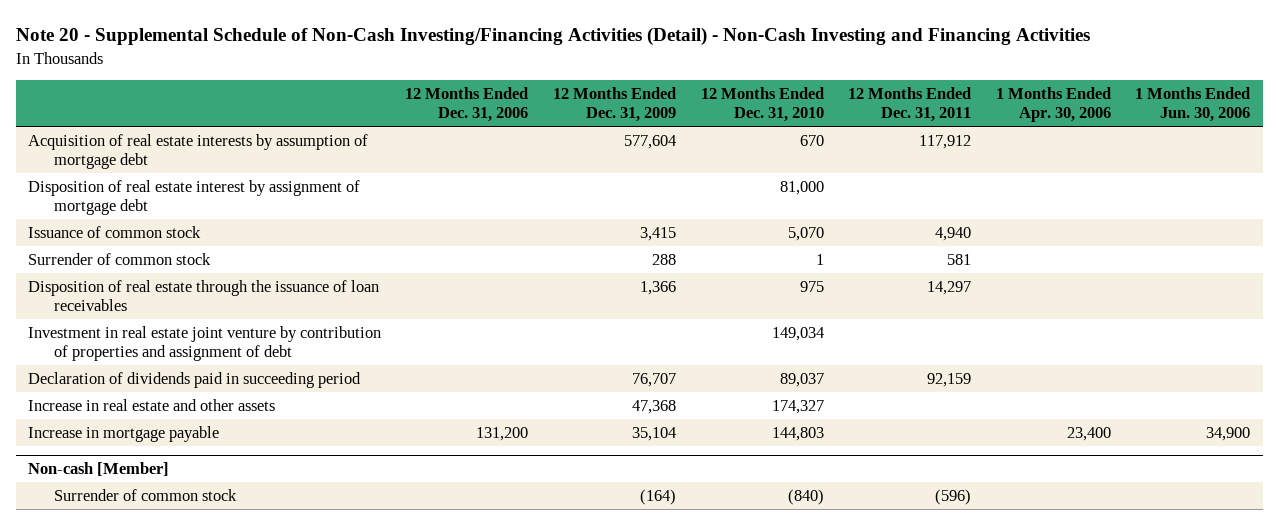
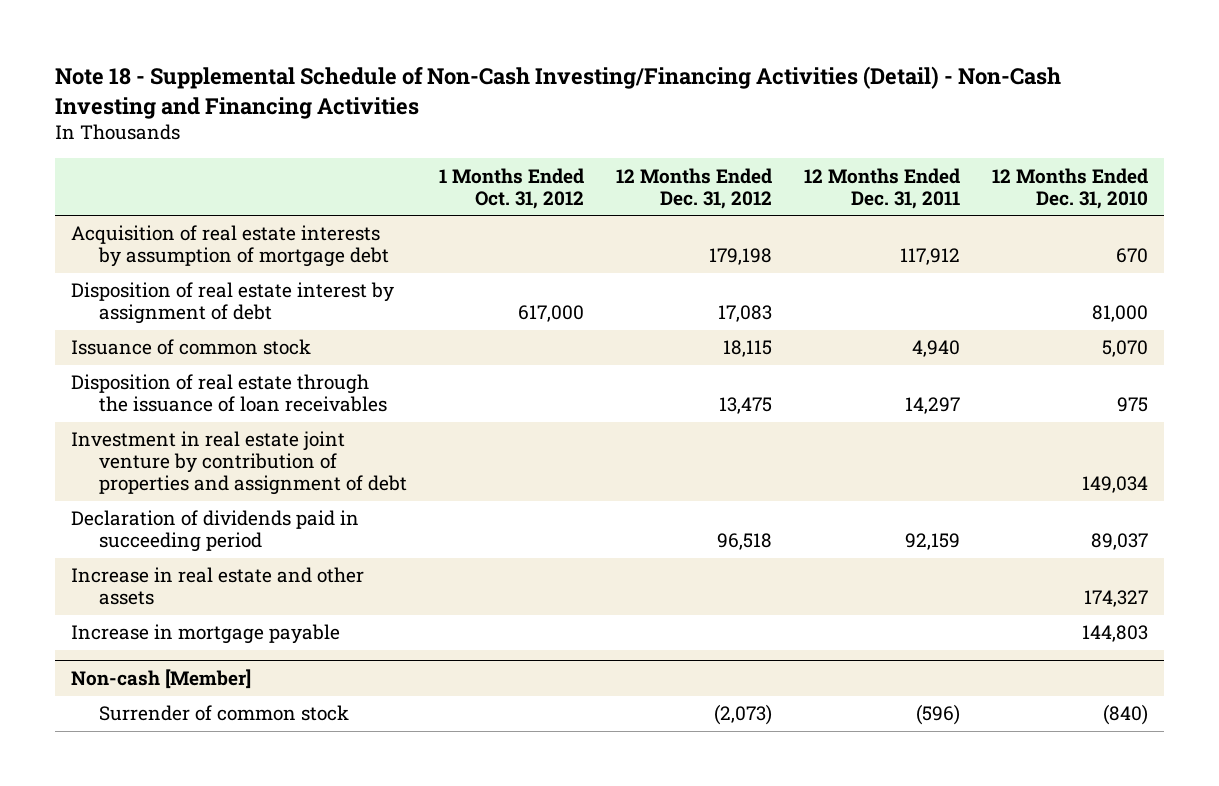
[15,27,1090,47] Note 20 - Supplemental Schedule of Non-Cash Investing/Financing Activities (Detail) - Non-Cash Investing and Financing Activities -> [54,66,1061,119] Note 18 - Supplemental Schedule of Non-Cash Investing/Financing Activities (Detail) - Non-Cash Investing and Financing Activities
[405,86,529,123] 12 Months Ended Dec. 31, 2006 -> none
[552,86,676,123] 12 Months Ended Dec. 31, 2009 -> none
[995,86,1111,123] 1 Months Ended Apr. 30, 2006 -> none
[1135,86,1251,123] 1 Months Ended Jun. 30, 2006 -> none
none -> [438,167,584,209] 1 Months Ended Oct. 31, 2012
none -> [616,167,773,209] 12 Months Ended Dec. 31, 2012
[27,179,360,216] Disposition of real estate interest by assignment of mortgage debt -> [70,282,394,325] Disposition of real estate interest by assignment of debt
[27,252,211,265] Surrender of common stock -> none

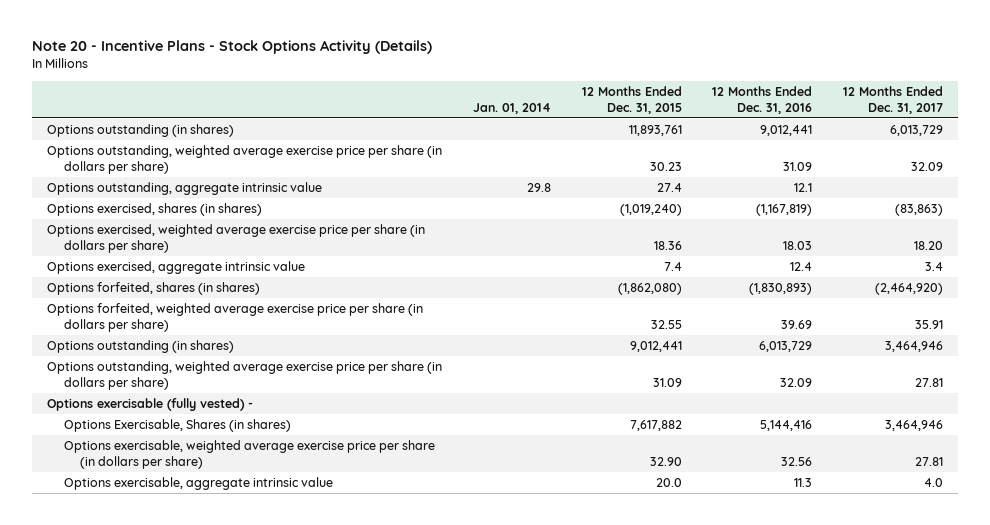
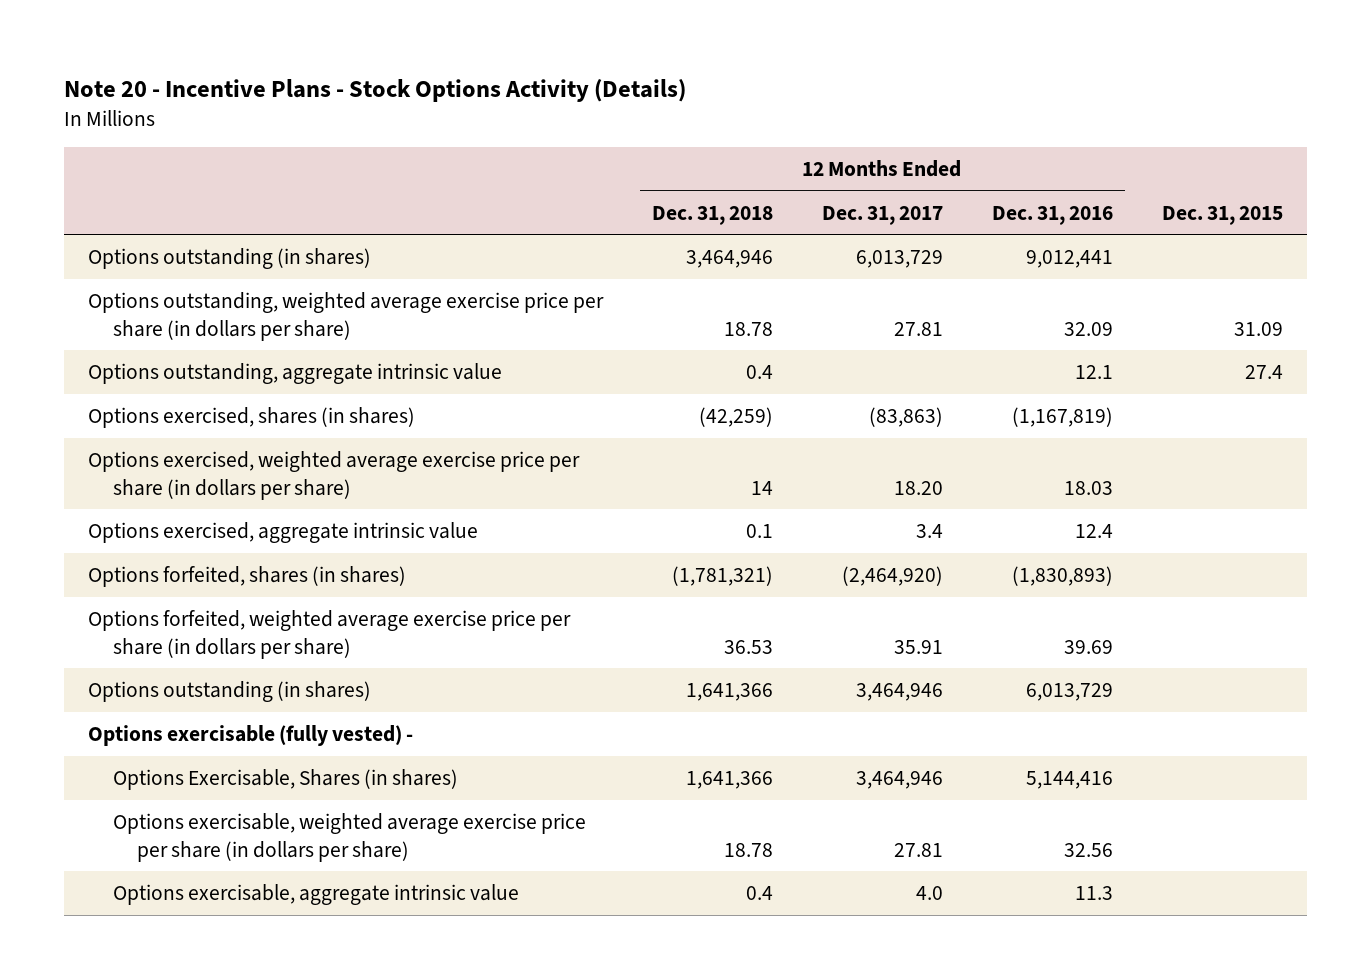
[472,102,551,114] Jan. 01, 2014 -> none
[581,85,682,114] 12 Months Ended Dec. 31, 2015 -> none
none -> [651,205,773,225] Dec. 31, 2018
none -> [1161,205,1283,225] Dec. 31, 2015
[47,145,443,174] Options outstanding, weighted average exercise price per share (in dollars per share) -> none
[47,361,443,390] Options outstanding, weighted average exercise price per share (in dollars per share) -> [88,291,605,341] Options outstanding, weighted average exercise price per share (in dollars per share)

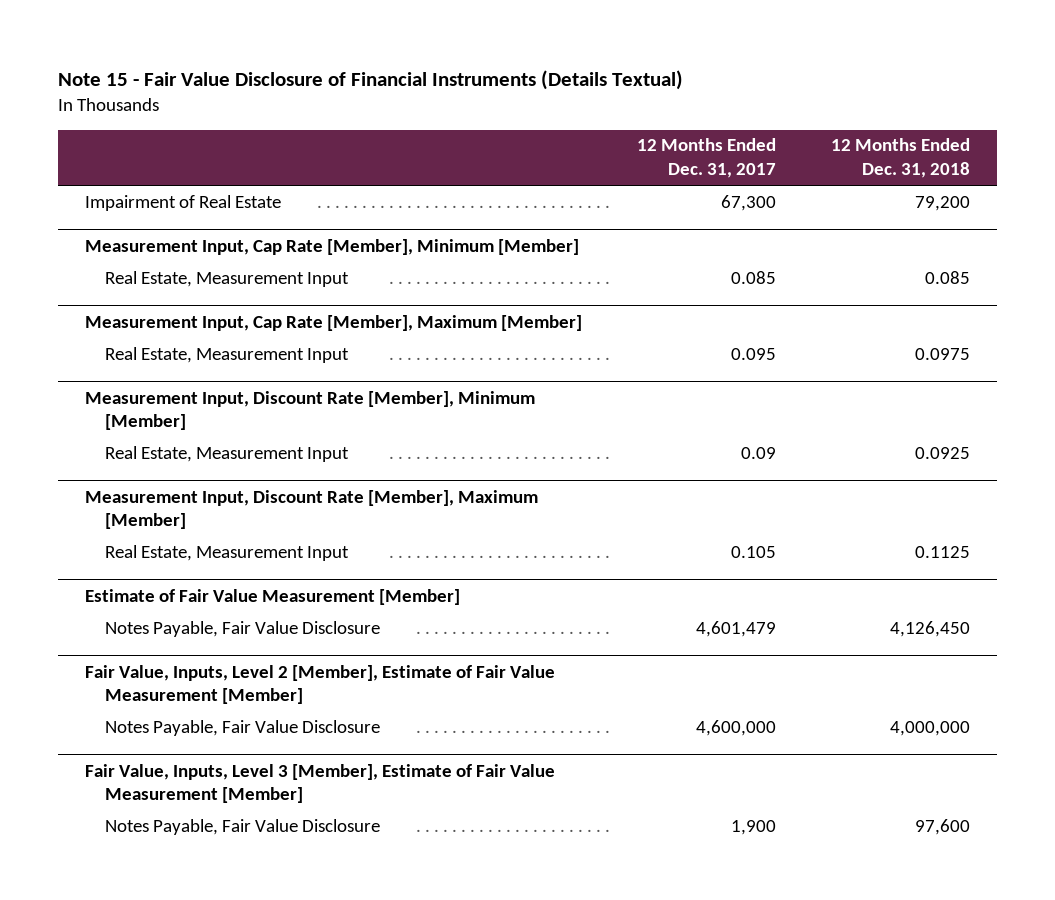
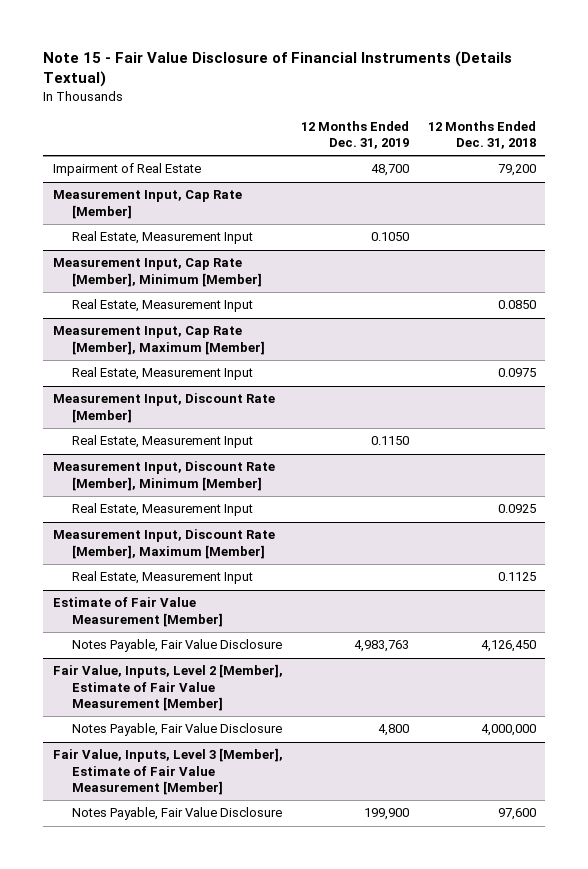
[637,138,777,179] 12 Months Ended Dec. 31, 2017 -> none
none -> [301,120,410,150] 12 Months Ended Dec. 31, 2019
none -> [52,190,242,219] Measurement Input, Cap Rate [Member]
none -> [71,231,253,245] Real Estate, Measurement Input
[925,270,971,284] 0.085 -> [497,300,536,310] 0.0850
none -> [52,393,275,423] Measurement Input, Discount Rate [Member]
none -> [71,435,253,449] Real Estate, Measurement Input

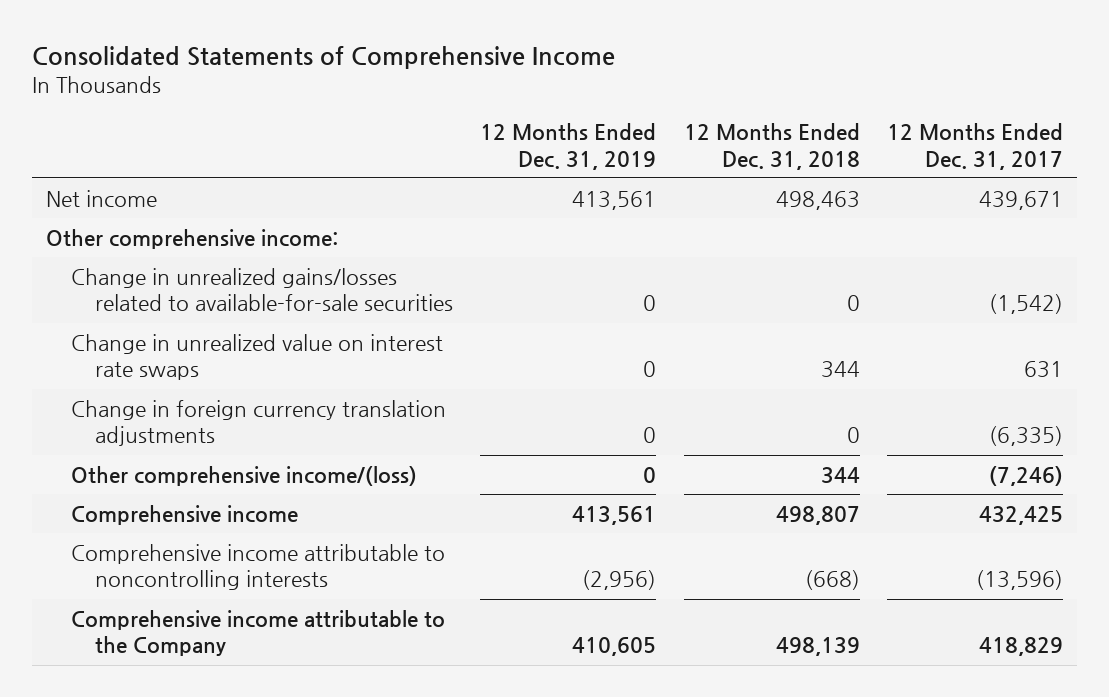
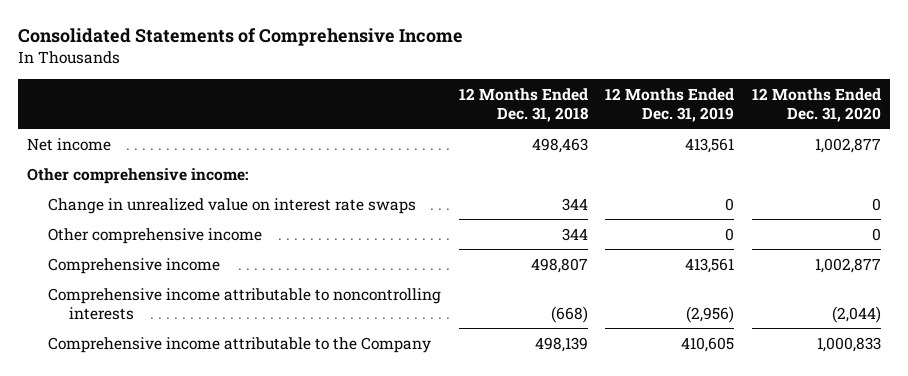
[887,122,1064,170] 12 Months Ended Dec. 31, 2017 -> none
none -> [752,87,882,123] 12 Months Ended Dec. 31, 2020
[70,267,454,312] Change in unrealized gains/losses related to available-for-sale securities -> none
[70,399,446,447] Change in foreign currency translation adjustments -> none
[70,465,417,486] Other comprehensive income/(loss) -> [47,227,262,244] Other comprehensive income

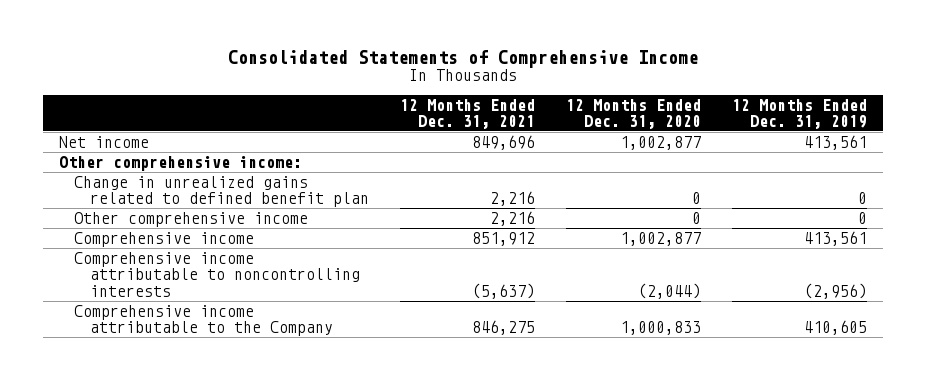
[458,87,588,123] 12 Months Ended Dec. 31, 2018 -> none
none -> [400,98,536,129] 12 Months Ended Dec. 31, 2021
[47,197,416,214] Change in unrealized value on interest rate swaps -> [74,176,369,208] Change in unrealized gains related to defined benefit plan

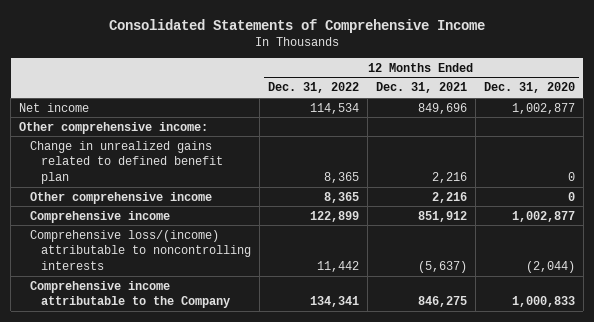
[732,98,868,129] 12 Months Ended Dec. 31, 2019 -> none
none -> [267,82,359,94] Dec. 31, 2022
[74,252,360,297] Comprehensive income attributable to noncontrolling interests -> [30,229,251,271] Comprehensive loss/(income) attributable to noncontrolling interests

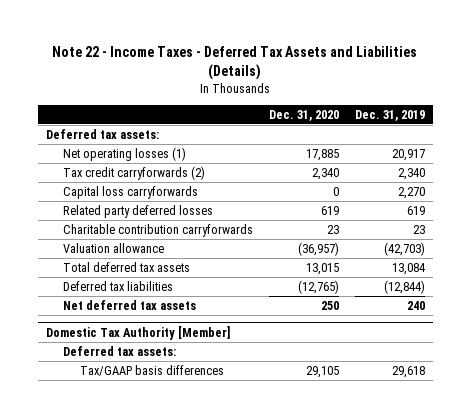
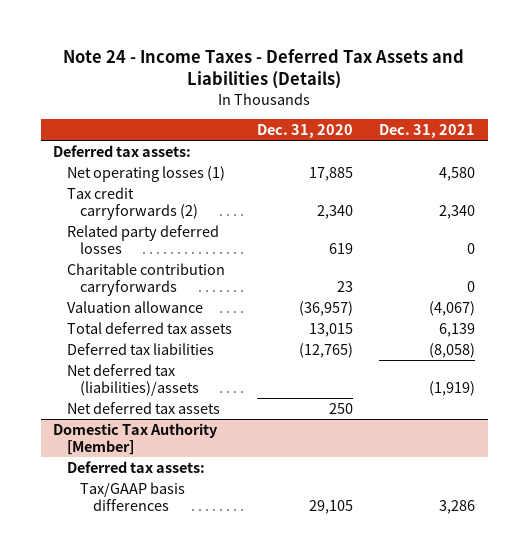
[52,45,418,80] Note 22 - Income Taxes - Deferred Tax Assets and Liabilities (Details) -> [63,48,465,90] Note 24 - Income Taxes - Deferred Tax Assets and Liabilities (Details)
[354,109,425,121] Dec. 31, 2019 -> none
none -> [378,124,475,139] Dec. 31, 2021
[62,185,198,199] Capital loss carryforwards -> none
none -> [66,363,199,396] Net deferred tax (liabilities)/assets

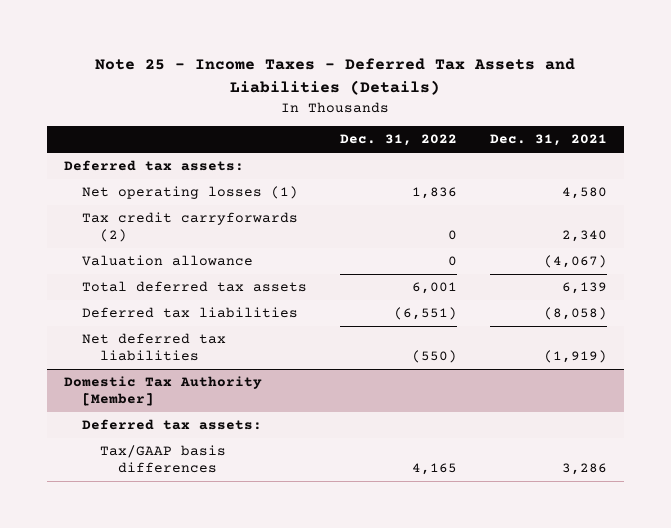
[63,48,465,90] Note 24 - Income Taxes - Deferred Tax Assets and Liabilities (Details) -> [95,58,576,95] Note 25 - Income Taxes - Deferred Tax Assets and Liabilities (Details)
[257,124,354,139] Dec. 31, 2020 -> none
none -> [339,134,457,147] Dec. 31, 2022
[66,224,219,254] Related party deferred losses -> none
[66,262,225,296] Charitable contribution carryforwards -> none
[66,401,220,414] Net deferred tax assets -> none
[66,363,199,396] Net deferred tax (liabilities)/assets -> [81,333,226,362] Net deferred tax liabilities

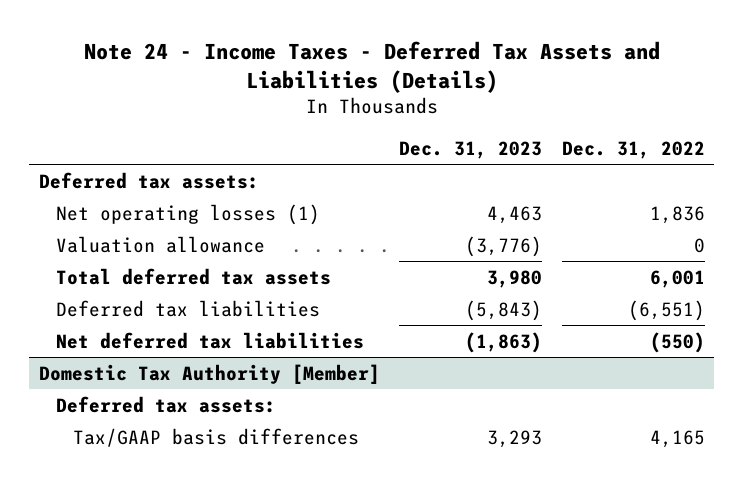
[95,58,576,95] Note 25 - Income Taxes - Deferred Tax Assets and Liabilities (Details) -> [83,40,660,93] Note 24 - Income Taxes - Deferred Tax Assets and Liabilities (Details)
[490,134,608,147] Dec. 31, 2021 -> none
none -> [399,140,543,159] Dec. 31, 2023
[81,212,298,243] Tax credit carryforwards (2) -> none

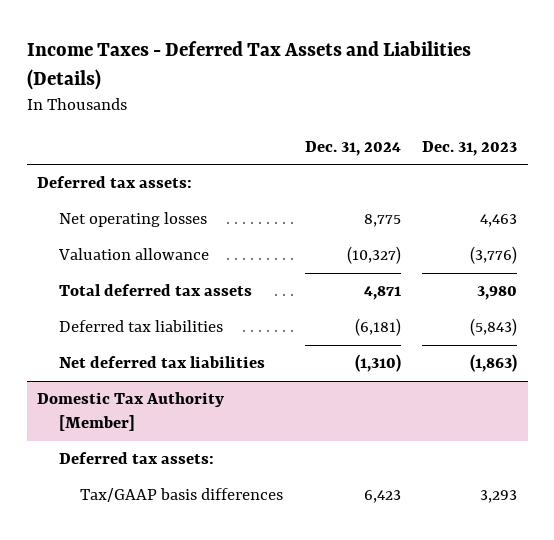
[83,40,660,93] Note 24 - Income Taxes - Deferred Tax Assets and Liabilities (Details) -> [26,40,471,90] Income Taxes - Deferred Tax Assets and Liabilities (Details)
[561,140,705,159] Dec. 31, 2022 -> none
none -> [304,141,401,157] Dec. 31, 2024
[55,203,320,225] Net operating losses (1) -> [58,212,207,228] Net operating losses

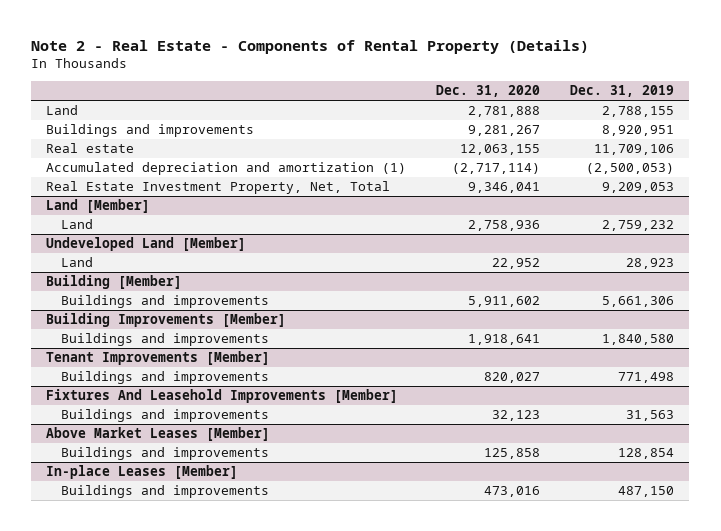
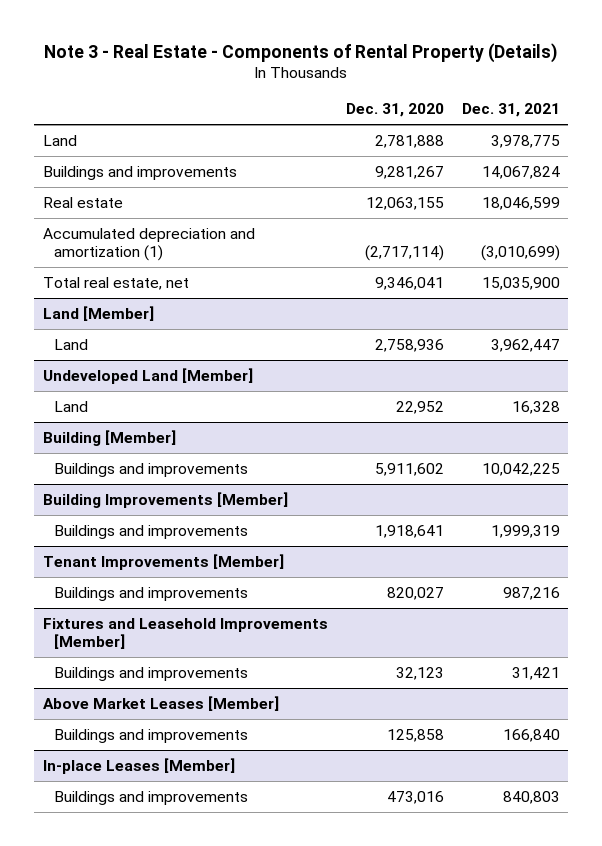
[31,40,590,55] Note 2 - Real Estate - Components of Rental Property (Details) -> [44,42,558,63] Note 3 - Real Estate - Components of Rental Property (Details)
[570,85,675,98] Dec. 31, 2019 -> none
none -> [461,103,560,118] Dec. 31, 2021
[46,181,391,195] Real Estate Investment Property, Net, Total -> [42,276,189,290] Total real estate, net
[46,389,399,404] Fixtures And Leasehold Improvements [Member] -> [42,617,328,650] Fixtures and Leasehold Improvements [Member]

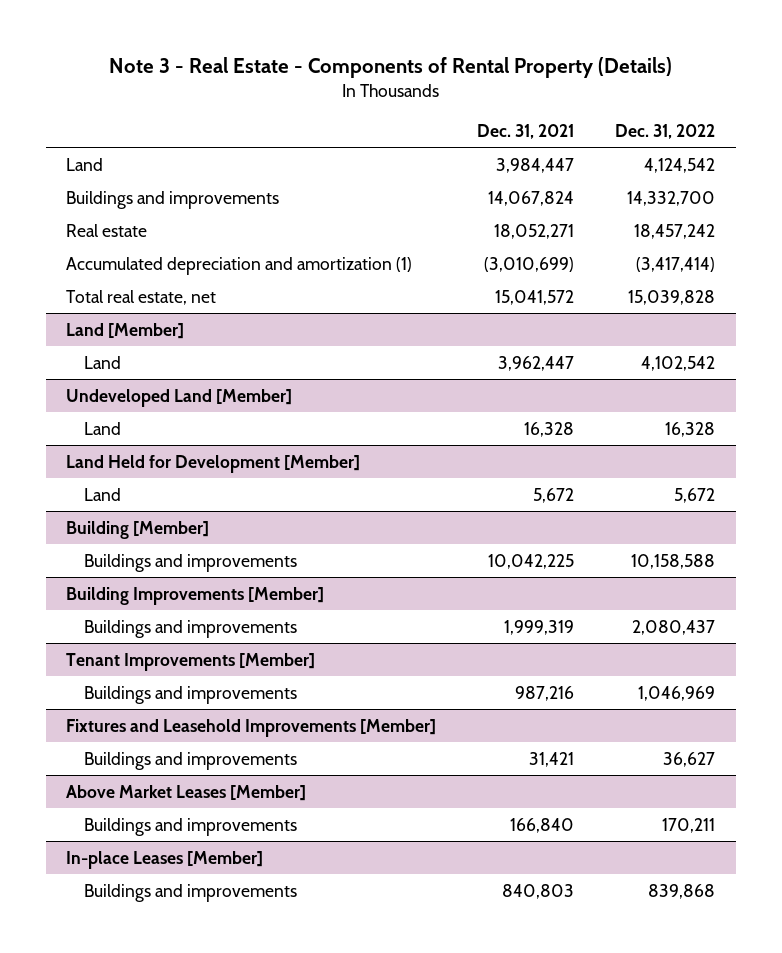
[345,103,444,118] Dec. 31, 2020 -> none
none -> [615,124,716,140] Dec. 31, 2022
[490,134,560,148] 3,978,775 -> [496,157,575,173] 3,984,447
[481,196,560,210] 18,046,599 -> [494,223,575,239] 18,052,271
[481,276,560,290] 15,035,900 -> [495,289,575,305] 15,041,572
none -> [66,454,361,473] Land Held for Development [Member]
none -> [83,487,121,501] Land

